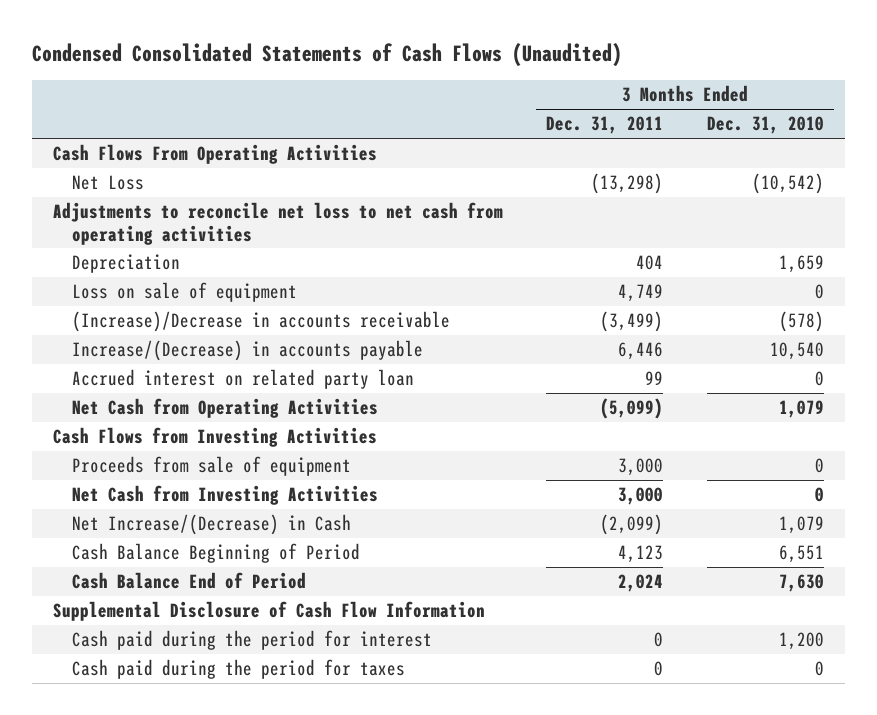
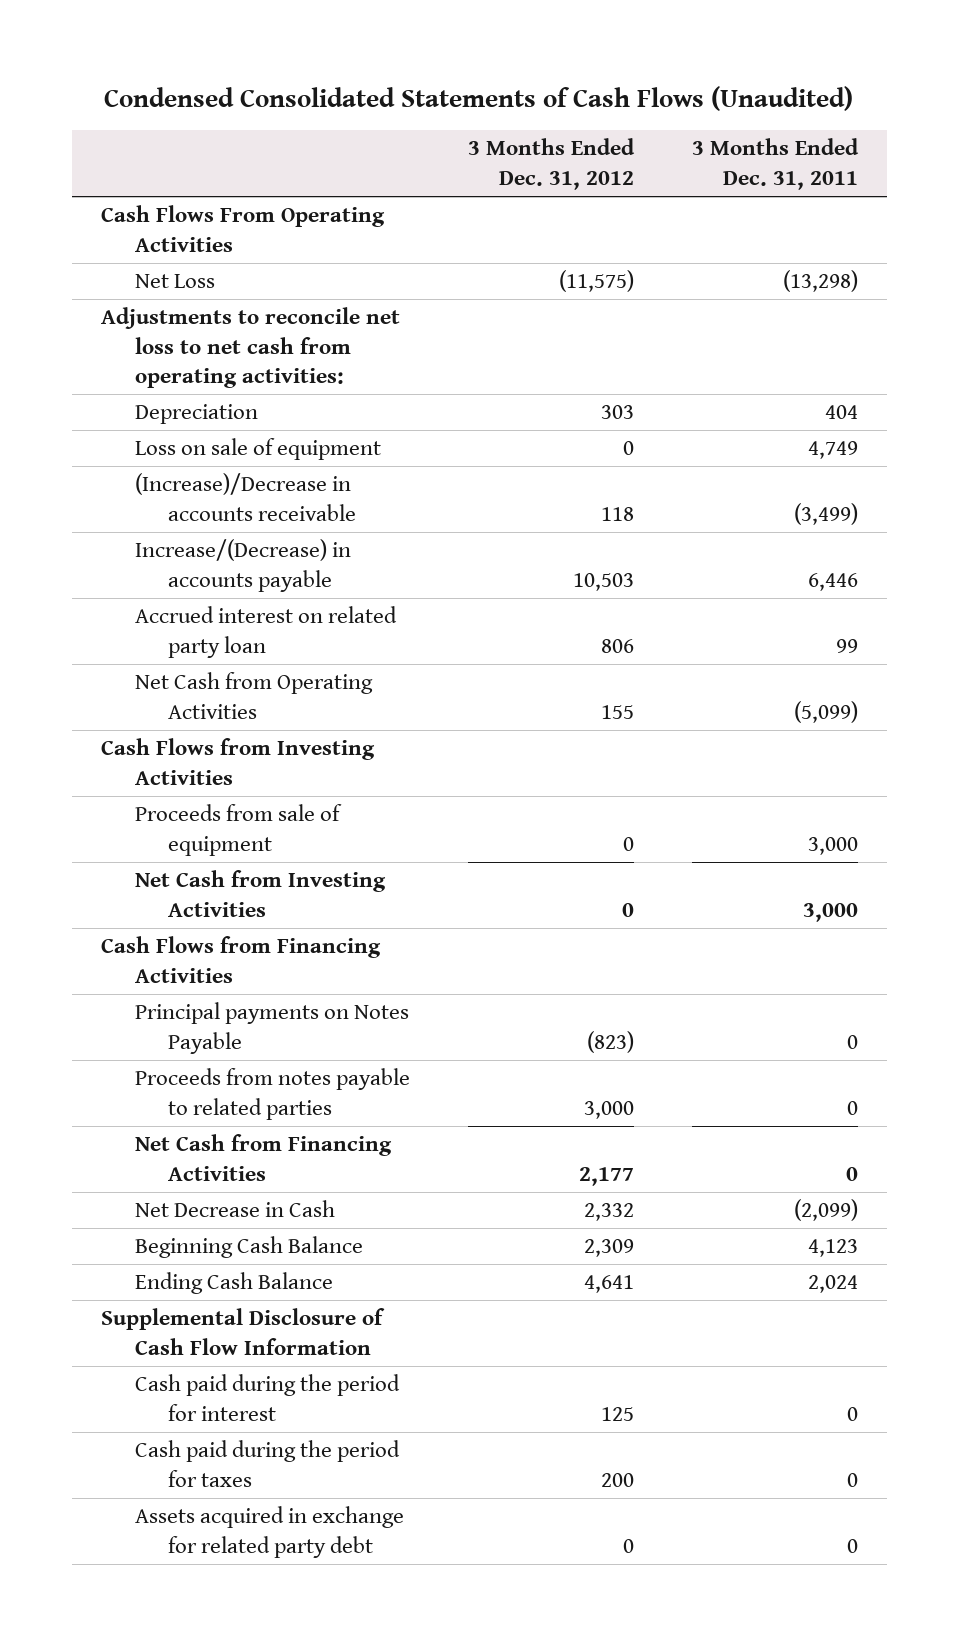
[706,116,824,135] Dec. 31, 2010 -> none
none -> [467,138,635,191] 3 Months Ended Dec. 31, 2012
[53,202,504,245] Adjustments to reconcile net loss to net cash from operating activities -> [100,307,400,389] Adjustments to reconcile net loss to net cash from operating activities:
none -> [100,936,381,983] Cash Flows from Financing Activities
none -> [134,1002,409,1054] Principal payments on Notes Payable
none -> [134,1068,410,1120] Proceeds from notes payable to related parties
none -> [134,1134,392,1181] Net Cash from Financing Activities
[71,514,351,536] Net Increase/(Decrease) in Cash -> [134,1200,335,1218] Net Decrease in Cash
[71,543,360,564] Cash Balance Beginning of Period -> [134,1236,363,1259] Beginning Cash Balance
[71,572,306,590] Cash Balance End of Period -> [134,1272,333,1295] Ending Cash Balance
none -> [134,1506,404,1558] Assets acquired in exchange for related party debt

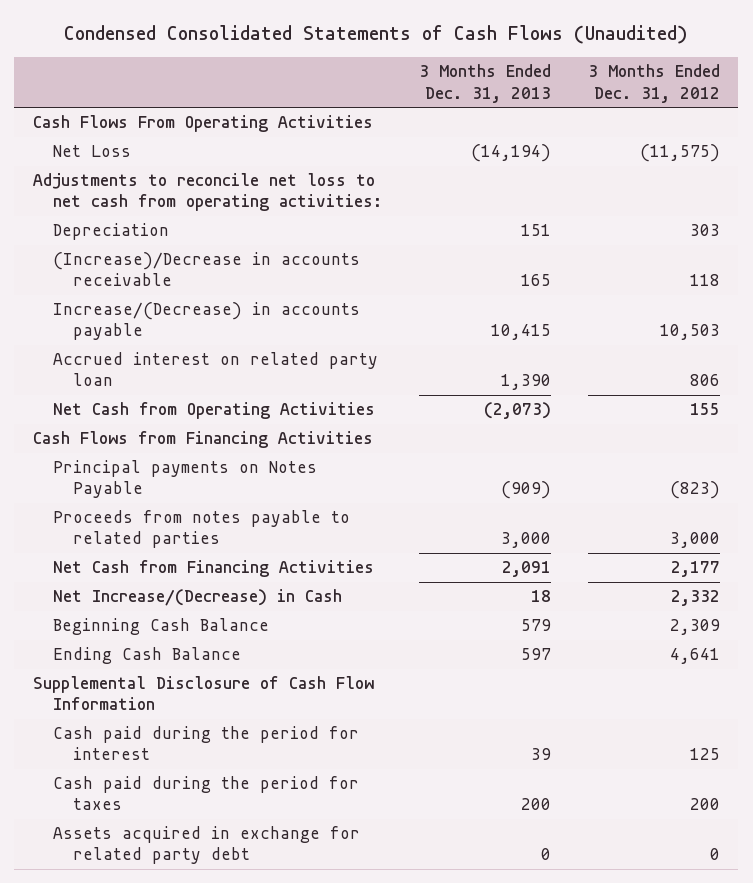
[691,138,859,191] 3 Months Ended Dec. 31, 2011 -> none
none -> [418,64,551,103] 3 Months Ended Dec. 31, 2013
[134,438,381,461] Loss on sale of equipment -> none
[100,738,375,785] Cash Flows from Investing Activities -> none
[134,804,342,856] Proceeds from sale of equipment -> none
[134,870,386,917] Net Cash from Investing Activities -> none
[134,1200,335,1218] Net Decrease in Cash -> [52,589,342,607] Net Increase/(Decrease) in Cash

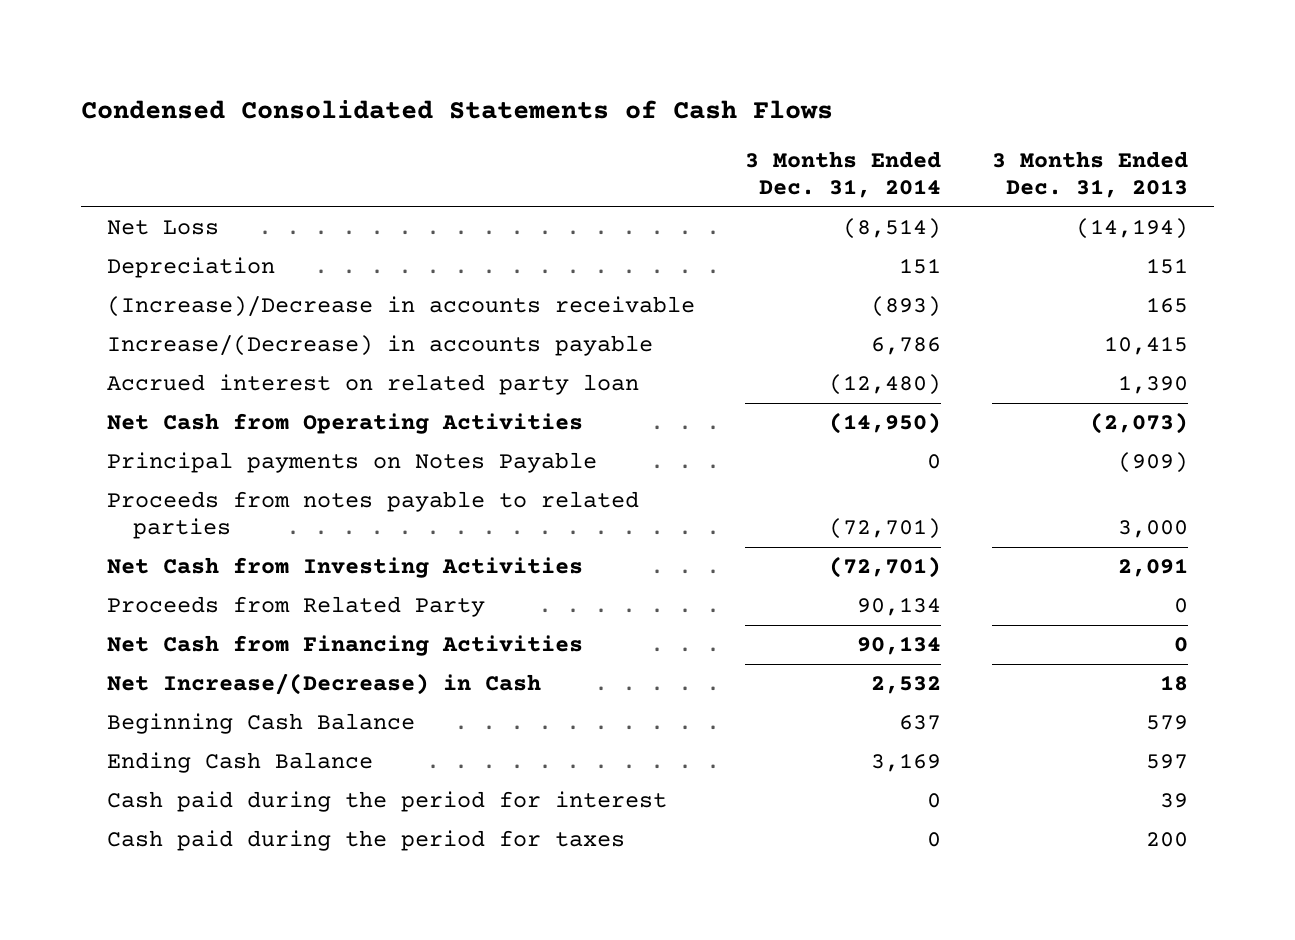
[64,25,689,45] Condensed Consolidated Statements of Cash Flows (Unaudited) -> [81,99,834,119] Condensed Consolidated Statements of Cash Flows
[587,64,720,103] 3 Months Ended Dec. 31, 2012 -> none
none -> [745,151,942,199] 3 Months Ended Dec. 31, 2014
[32,115,373,133] Cash Flows From Operating Activities -> none
[32,173,382,212] Adjustments to reconcile net loss to net cash from operating activities: -> none
[32,431,373,449] Cash Flows from Financing Activities -> none
none -> [106,557,583,579] Net Cash from Investing Activities
none -> [106,596,485,618] Proceeds from Related Party
[501,561,551,578] 2,091 -> [1174,637,1189,653] 0
[32,676,374,711] Supplemental Disclosure of Cash Flow Information -> none
[52,826,360,865] Assets acquired in exchange for related party debt -> none

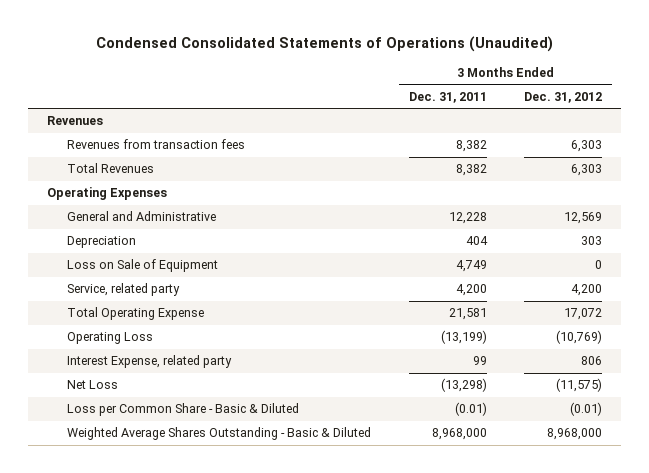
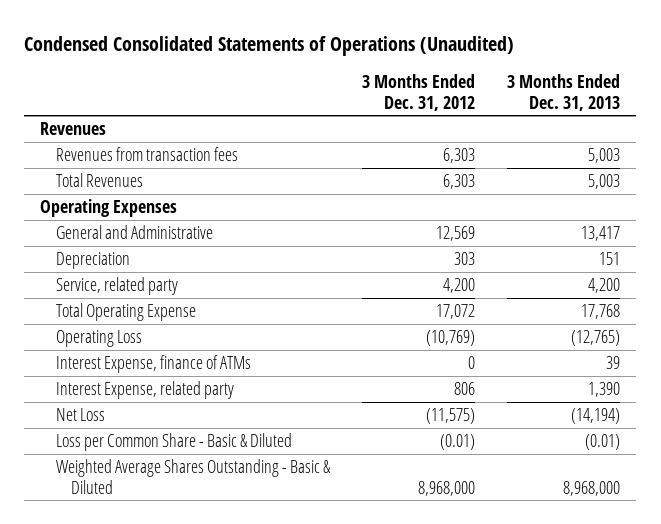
[408,91,487,103] Dec. 31, 2011 -> none
none -> [507,73,621,111] 3 Months Ended Dec. 31, 2013
[66,259,218,273] Loss on Sale of Equipment -> none
none -> [55,355,251,374] Interest Expense, finance of ATMs

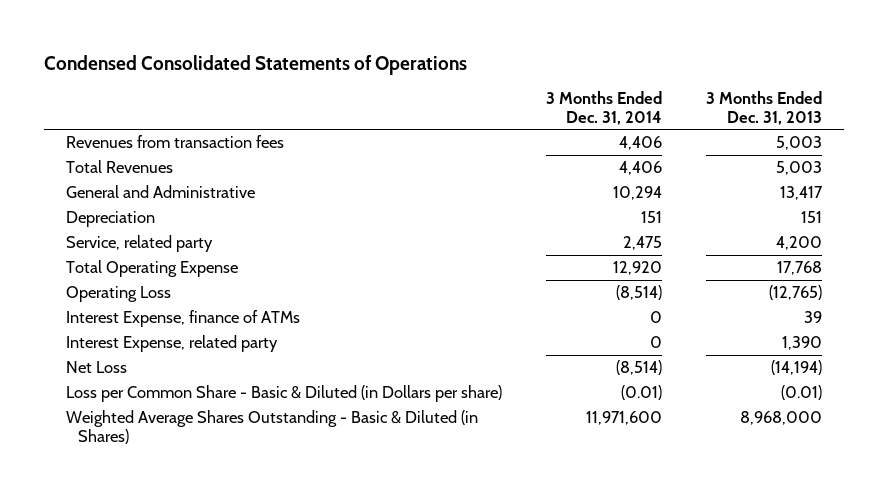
[24,36,515,57] Condensed Consolidated Statements of Operations (Unaudited) -> [44,54,468,75] Condensed Consolidated Statements of Operations
[361,73,475,111] 3 Months Ended Dec. 31, 2012 -> none
none -> [545,90,662,125] 3 Months Ended Dec. 31, 2014
[40,122,107,136] Revenues -> none
[40,199,178,218] Operating Expenses -> none
[55,433,292,452] Loss per Common Share - Basic & Diluted -> [66,384,503,402] Loss per Common Share - Basic & Diluted (in Dollars per share)
[55,459,331,494] Weighted Average Shares Outstanding - Basic & Diluted -> [66,409,479,444] Weighted Average Shares Outstanding - Basic & Diluted (in Shares)

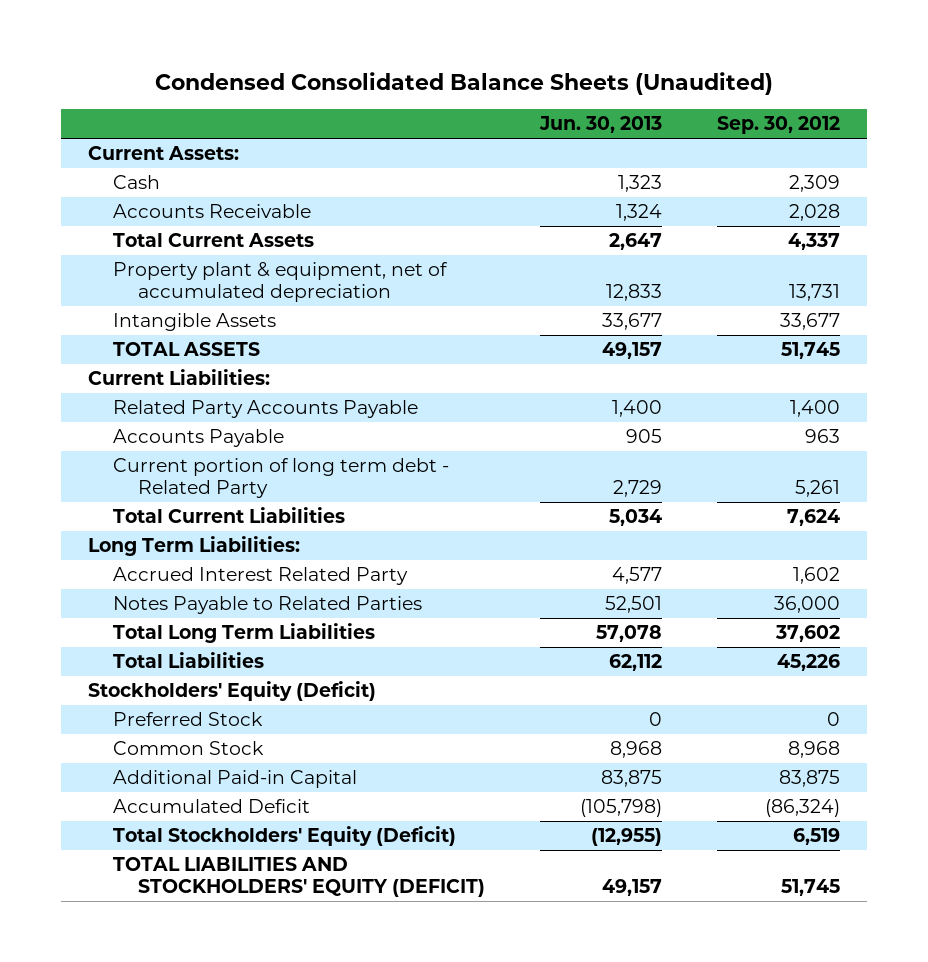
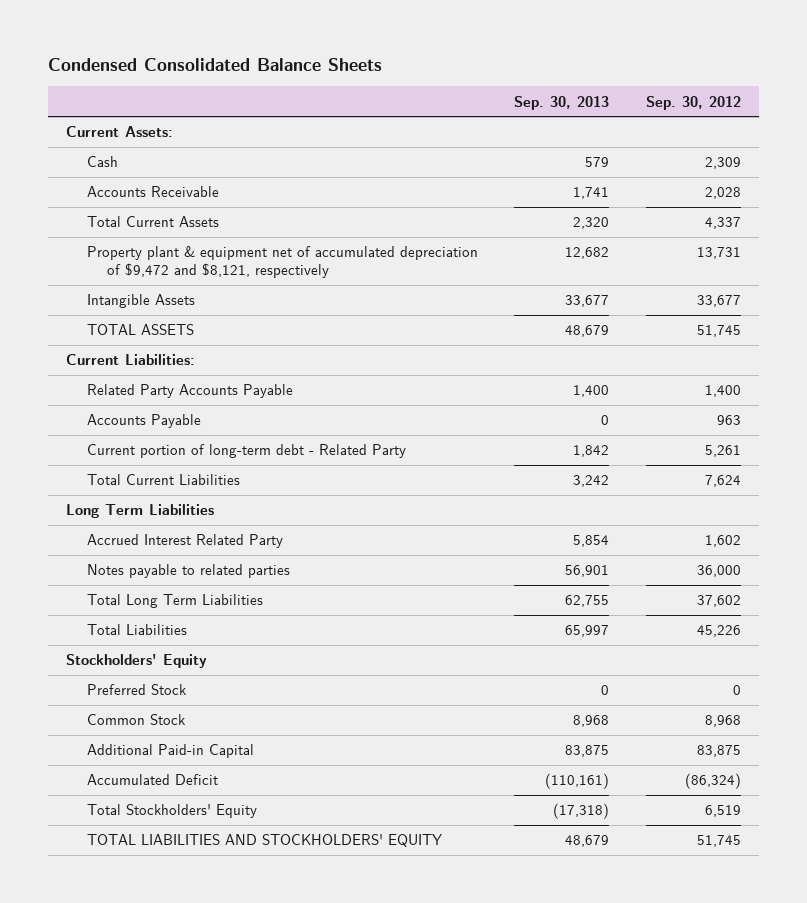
[154,72,773,96] Condensed Consolidated Balance Sheets (Unaudited) -> [48,58,383,72] Condensed Consolidated Balance Sheets
[538,116,662,134] Jun. 30, 2013 -> none
none -> [514,95,610,110] Sep. 30, 2013
[113,262,449,303] Property plant & equipment, net of accumulated depreciation -> [86,246,478,279] Property plant & equipment net of accumulated depreciation of $9,472 and $8,121, respectively
[113,458,450,499] Current portion of long term debt - Related Party -> [86,444,406,459] Current portion of long-term debt - Related Party
[88,536,301,557] Long Term Liabilities: -> [66,504,215,519] Long Term Liabilities
[113,596,423,615] Notes Payable to Related Parties -> [86,564,290,579] Notes payable to related parties
[88,681,377,702] Stockholders' Equity (Deficit) -> [66,654,208,669] Stockholders' Equity
[113,826,457,847] Total Stockholders' Equity (Deficit) -> [86,804,257,819] Total Stockholders' Equity
[113,857,486,898] TOTAL LIABILITIES AND STOCKHOLDERS' EQUITY (DEFICIT) -> [86,834,442,848] TOTAL LIABILITIES AND STOCKHOLDERS' EQUITY

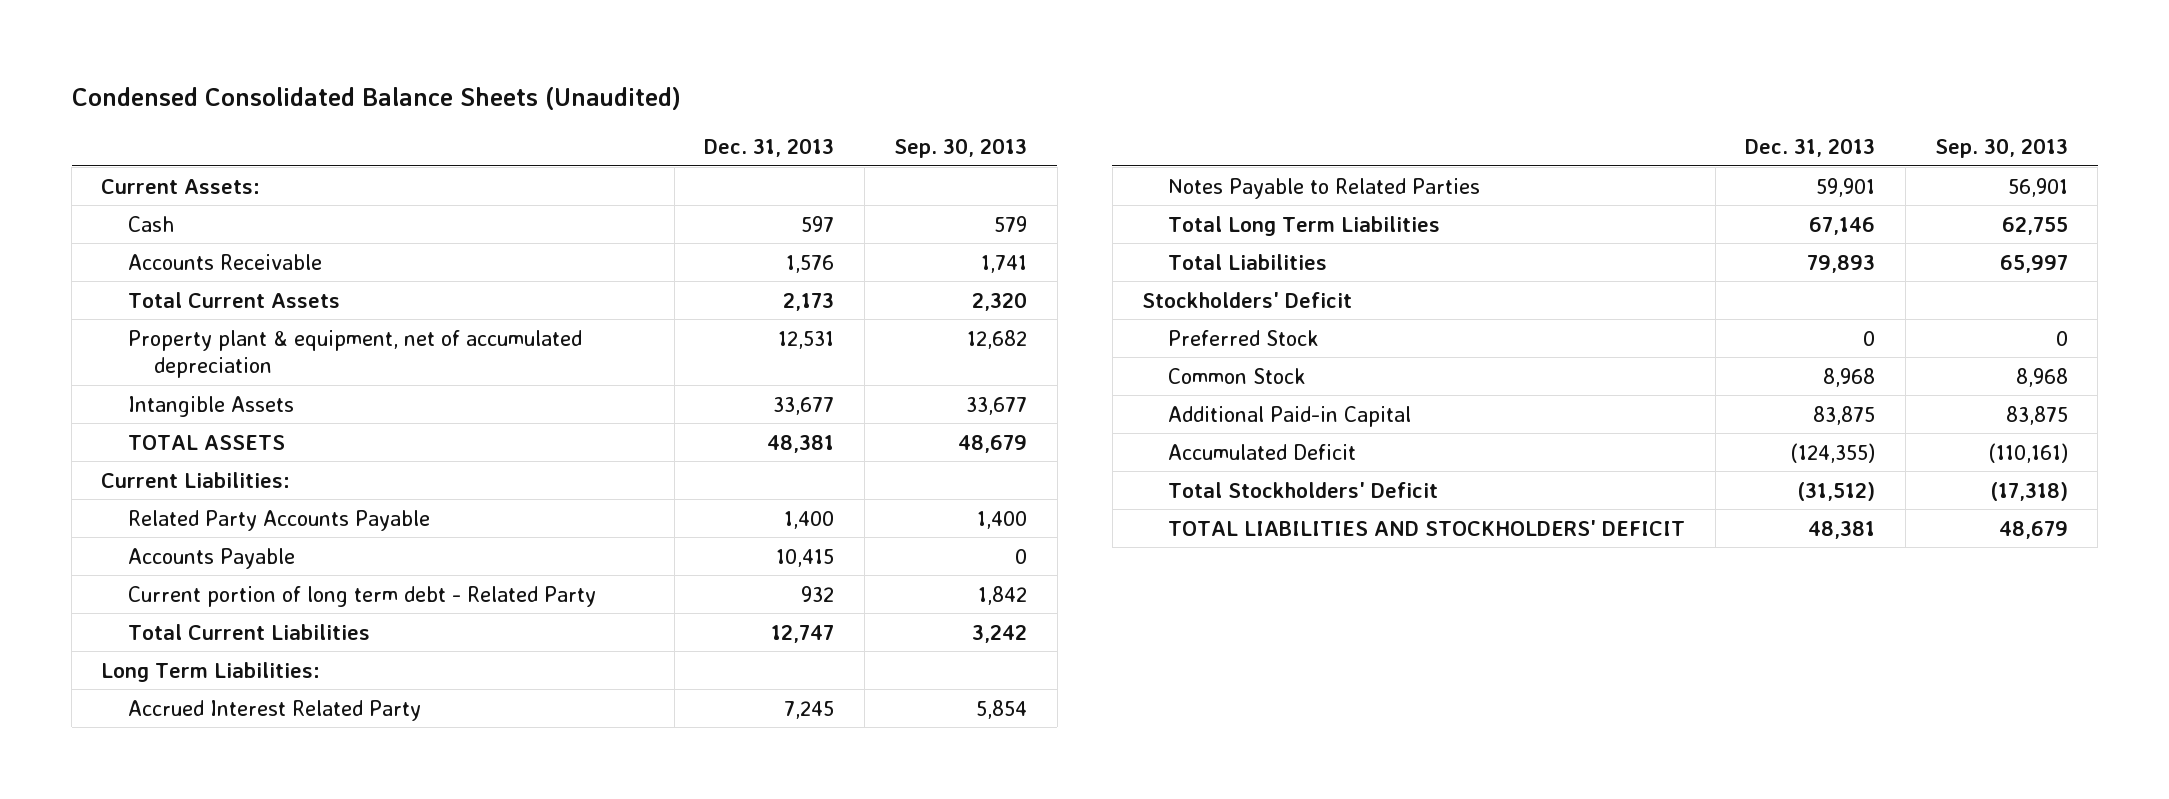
[48,58,383,72] Condensed Consolidated Balance Sheets -> [71,86,681,110] Condensed Consolidated Balance Sheets (Unaudited)
[645,95,741,110] Sep. 30, 2012 -> none
none -> [704,138,835,158] Dec. 31, 2013
[86,246,478,279] Property plant & equipment net of accumulated depreciation of $9,472 and $8,121, respectively -> [127,329,582,378] Property plant & equipment, net of accumulated depreciation
[86,444,406,459] Current portion of long-term debt - Related Party -> [127,585,596,607] Current portion of long term debt - Related Party
[66,504,215,519] Long Term Liabilities -> [101,661,321,682] Long Term Liabilities:
[86,564,290,579] Notes payable to related parties -> [1168,177,1481,199] Notes Payable to Related Parties
[66,654,208,669] Stockholders' Equity -> [1142,291,1353,308] Stockholders' Deficit
[86,804,257,819] Total Stockholders' Equity -> [1168,481,1439,498] Total Stockholders' Deficit
[86,834,442,848] TOTAL LIABILITIES AND STOCKHOLDERS' EQUITY -> [1168,519,1686,536] TOTAL LIABILITIES AND STOCKHOLDERS' DEFICIT

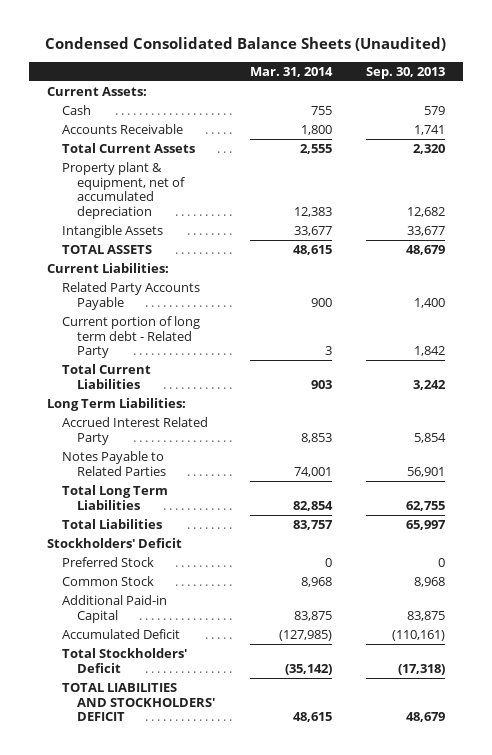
[704,138,835,158] Dec. 31, 2013 -> none
none -> [249,66,333,77] Mar. 31, 2014
[127,547,295,569] Accounts Payable -> none

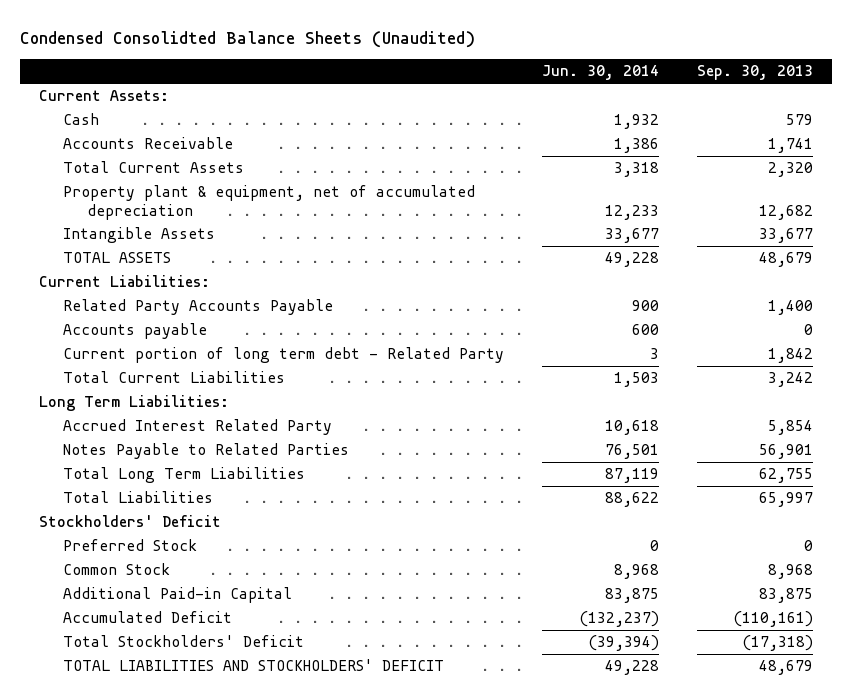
[45,36,447,51] Condensed Consolidated Balance Sheets (Unaudited) -> [20,31,476,49] Condensed Consolidted Balance Sheets (Unaudited)
[249,66,333,77] Mar. 31, 2014 -> none
none -> [542,65,660,81] Jun. 30, 2014
none -> [63,323,208,340] Accounts payable

